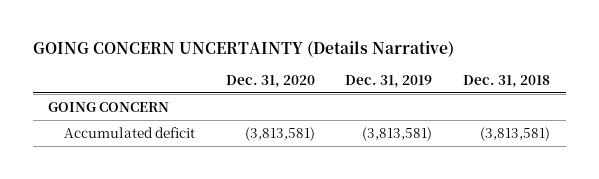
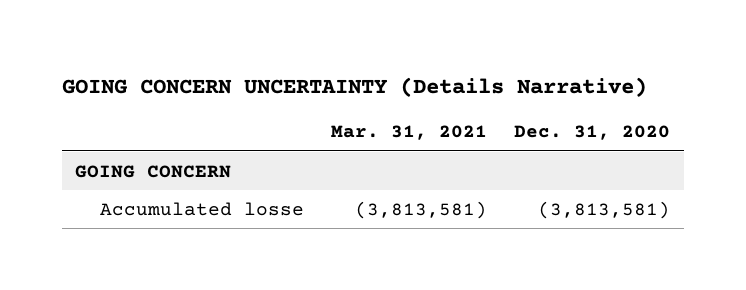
[345,74,433,88] Dec. 31, 2019 -> none
[463,74,551,88] Dec. 31, 2018 -> none
none -> [331,125,488,141] Mar. 31, 2021
[63,126,195,138] Accumulated deficit -> [100,201,305,216] Accumulated losse

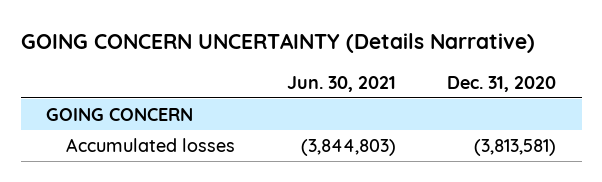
[331,125,488,141] Mar. 31, 2021 -> none
none -> [286,75,396,92] Jun. 30, 2021
[100,201,305,216] Accumulated losse -> [66,137,236,152] Accumulated losses

